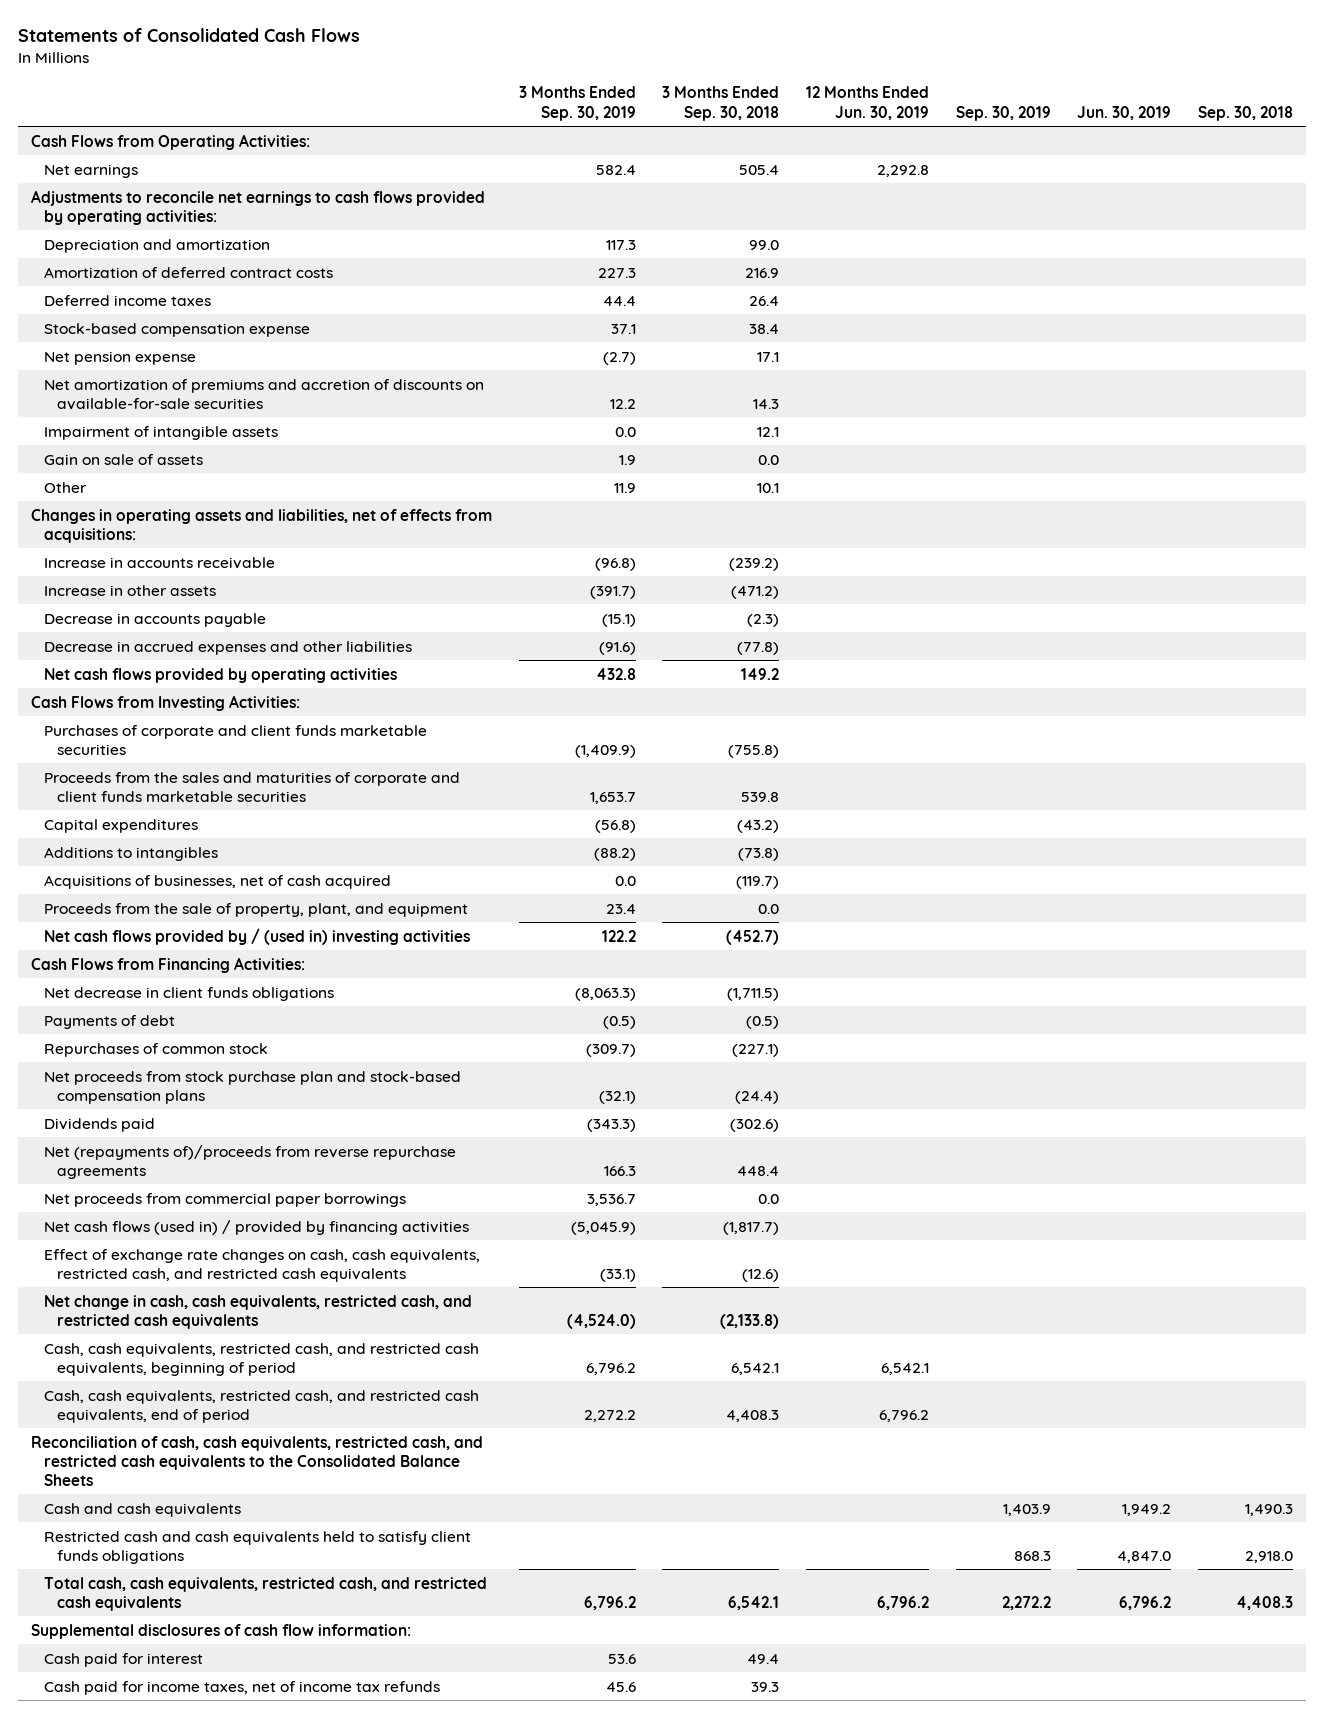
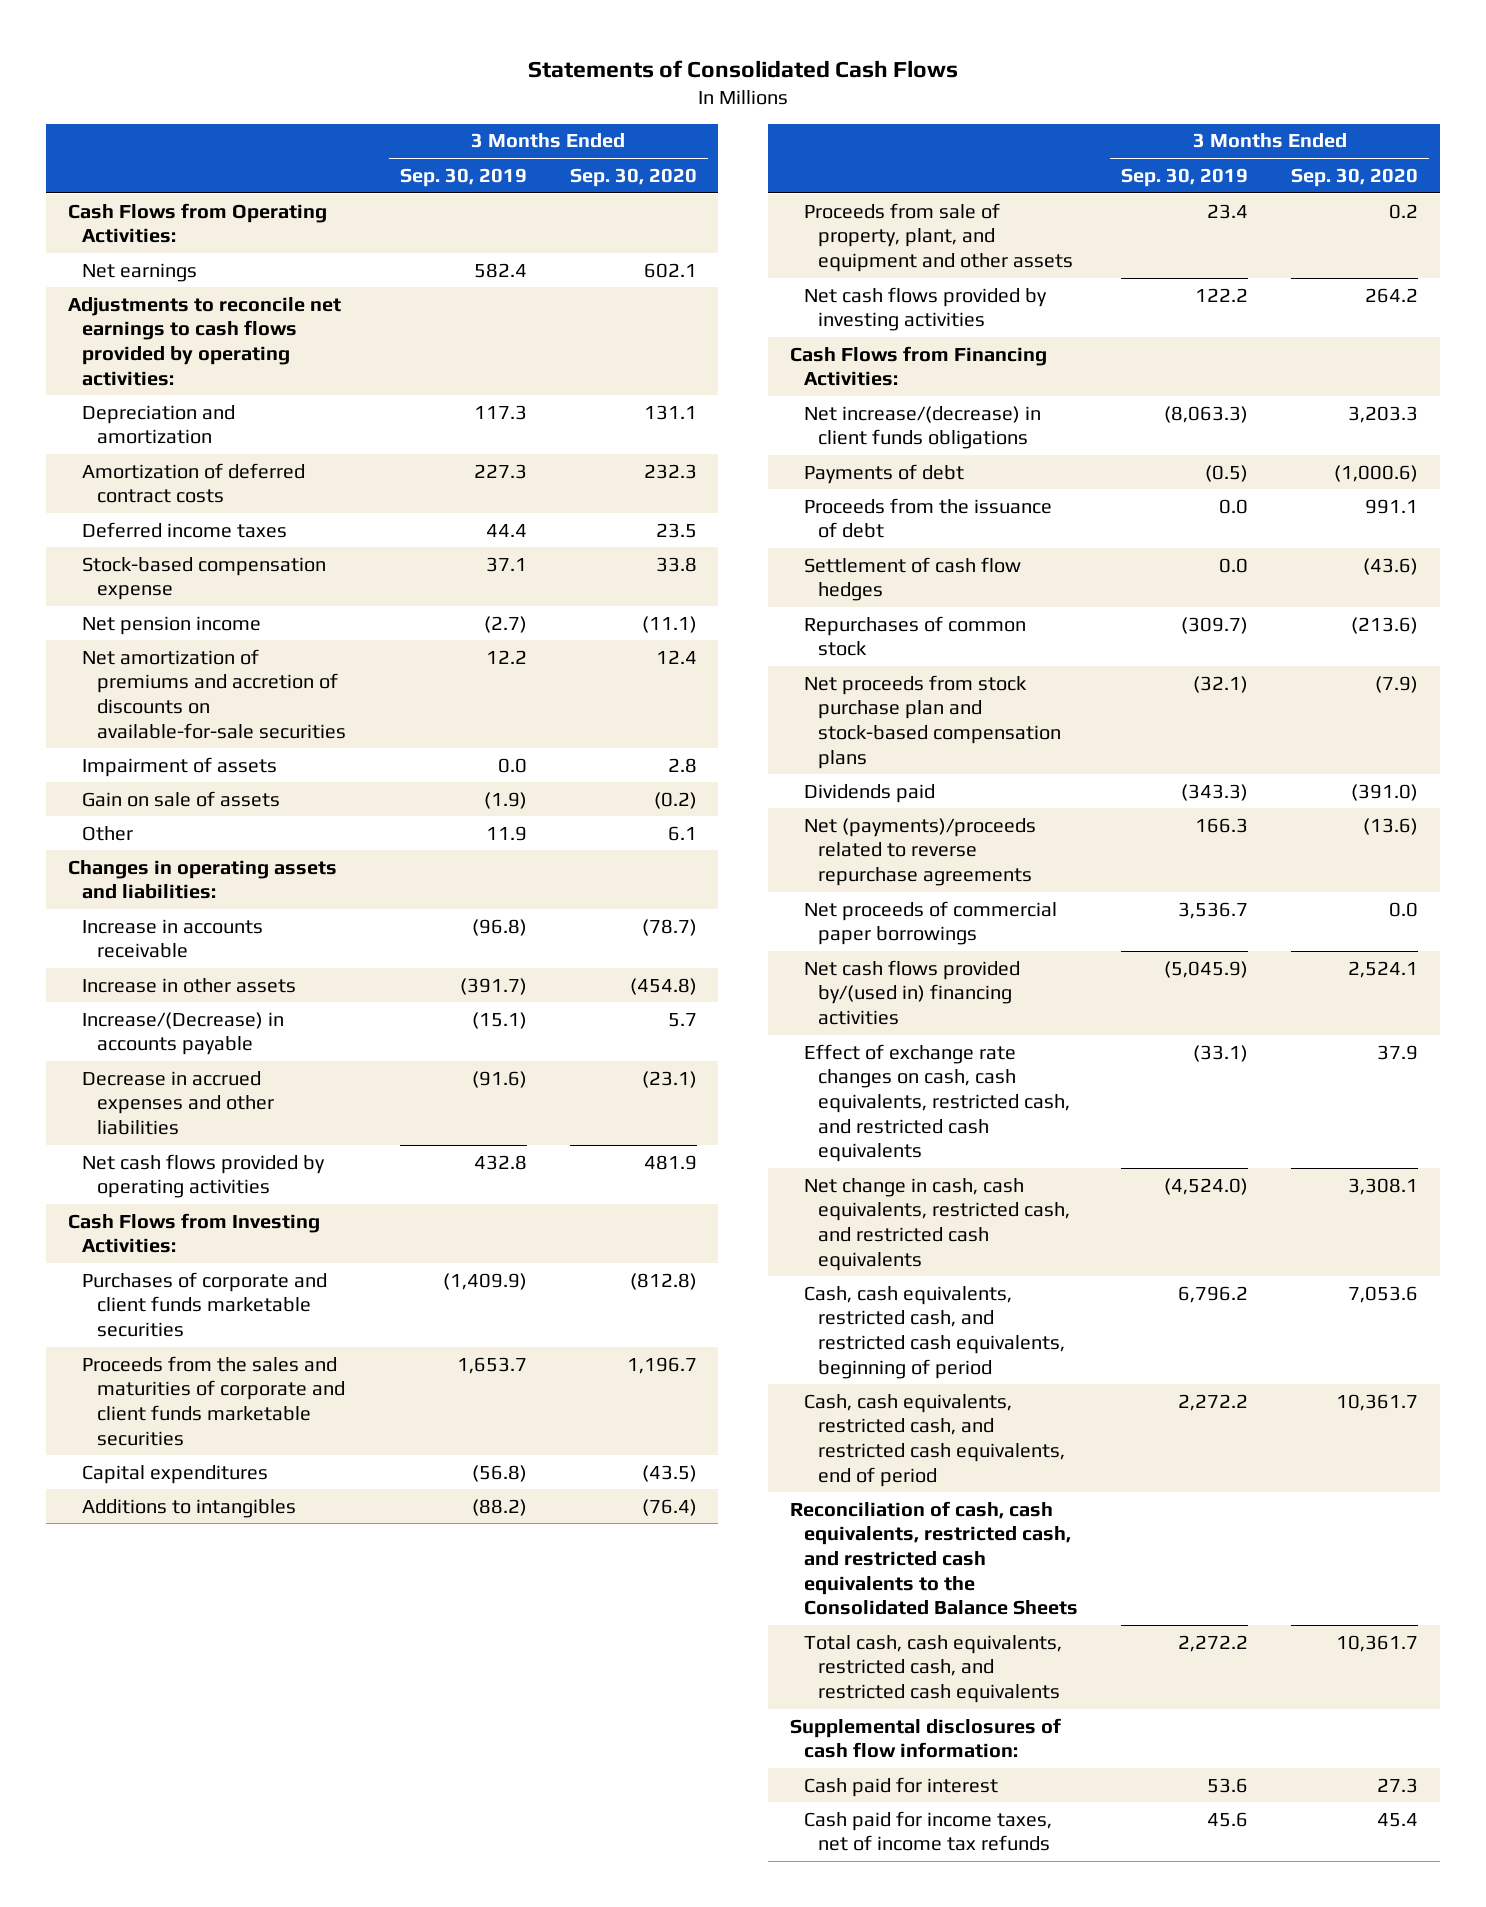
[662,86,780,121] 3 Months Ended Sep. 30, 2018 -> none
[806,86,930,120] 12 Months Ended Jun. 30, 2019 -> none
[955,105,1051,121] Sep. 30, 2019 -> none
[1077,105,1172,120] Jun. 30, 2019 -> none
[1197,105,1293,121] Sep. 30, 2018 -> none
none -> [569,167,697,187] Sep. 30, 2020
[44,350,197,365] Net pension expense -> [82,615,262,635] Net pension income
[44,425,279,440] Impairment of intangible assets -> [82,756,278,777] Impairment of assets
[618,454,636,465] 1.9 -> [483,791,527,809] (1.9)
[31,508,493,543] Changes in operating assets and liabilities, net of effects from acquisitions: -> [67,859,337,900] Changes in operating assets and liabilities:
[44,612,267,627] Decrease in accounts payable -> [82,1011,285,1056] Increase/(Decrease) in accounts payable
[44,874,392,889] Acquisitions of businesses, net of cash acquired -> none
[44,902,469,917] Proceeds from the sale of property, plant, and equipment -> [803,202,1074,273] Proceeds from sale of property, plant, and equipment and other assets
[44,927,471,945] Net cash flows provided by / (used in) investing activities -> [803,286,1047,332] Net cash flows provided by investing activities
[44,986,335,1001] Net decrease in client funds obligations -> [803,405,1041,450] Net increase/(decrease) in client funds obligations
none -> [803,497,1052,539] Proceeds from the issuance of debt
none -> [803,556,1021,602] Settlement of cash flow hedges
[44,1144,457,1179] Net (repayments of)/proceeds from reverse repurchase agreements -> [803,817,1036,887] Net (payments)/proceeds related to reverse repurchase agreements
[44,1192,407,1207] Net proceeds from commercial paper borrowings -> [803,900,1057,946] Net proceeds of commercial paper borrowings
[44,1219,470,1235] Net cash flows (used in) / provided by financing activities -> [803,959,1020,1026] Net cash flows provided by/(used in) financing activities
[44,1502,242,1517] Cash and cash equivalents -> none
[44,1530,472,1564] Restricted cash and cash equivalents held to satisfy client funds obligations -> none
[583,1595,636,1610] 6,796.2 -> [1178,1634,1249,1652] 2,272.2

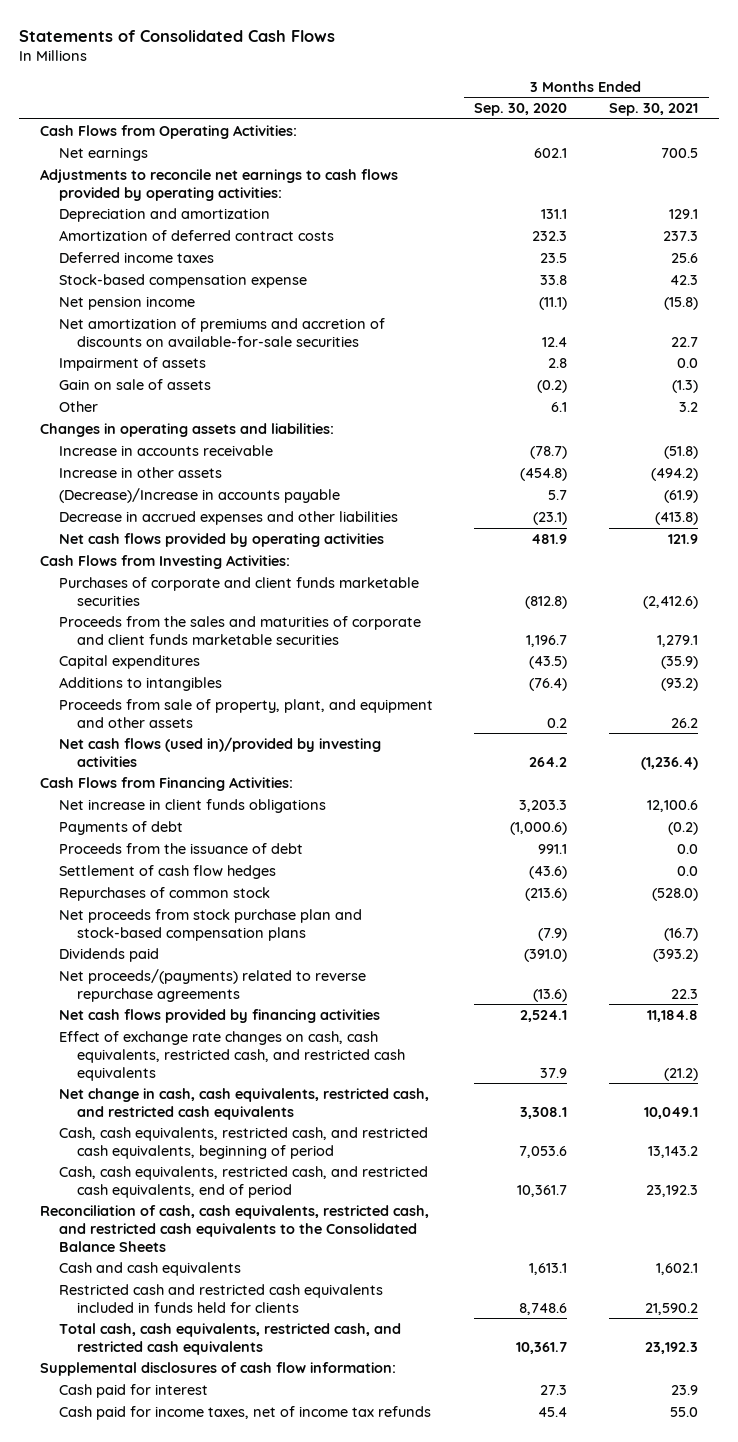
[399,167,527,187] Sep. 30, 2019 -> none
none -> [609,103,699,117] Sep. 30, 2021
[82,1011,285,1056] Increase/(Decrease) in accounts payable -> [58,487,340,503] (Decrease)/Increase in accounts payable
[803,286,1047,332] Net cash flows provided by investing activities -> [58,736,381,767] Net cash flows (used in)/provided by investing activities
[803,405,1041,450] Net increase/(decrease) in client funds obligations -> [58,798,326,813] Net increase in client funds obligations
[803,900,1057,946] Net proceeds of commercial paper borrowings -> none
[803,817,1036,887] Net (payments)/proceeds related to reverse repurchase agreements -> [58,968,366,1002] Net proceeds/(payments) related to reverse repurchase agreements
[803,959,1020,1026] Net cash flows provided by/(used in) financing activities -> [58,1008,380,1023] Net cash flows provided by financing activities
none -> [58,1261,241,1276] Cash and cash equivalents
none -> [58,1283,383,1313] Restricted cash and restricted cash equivalents included in funds held for clients

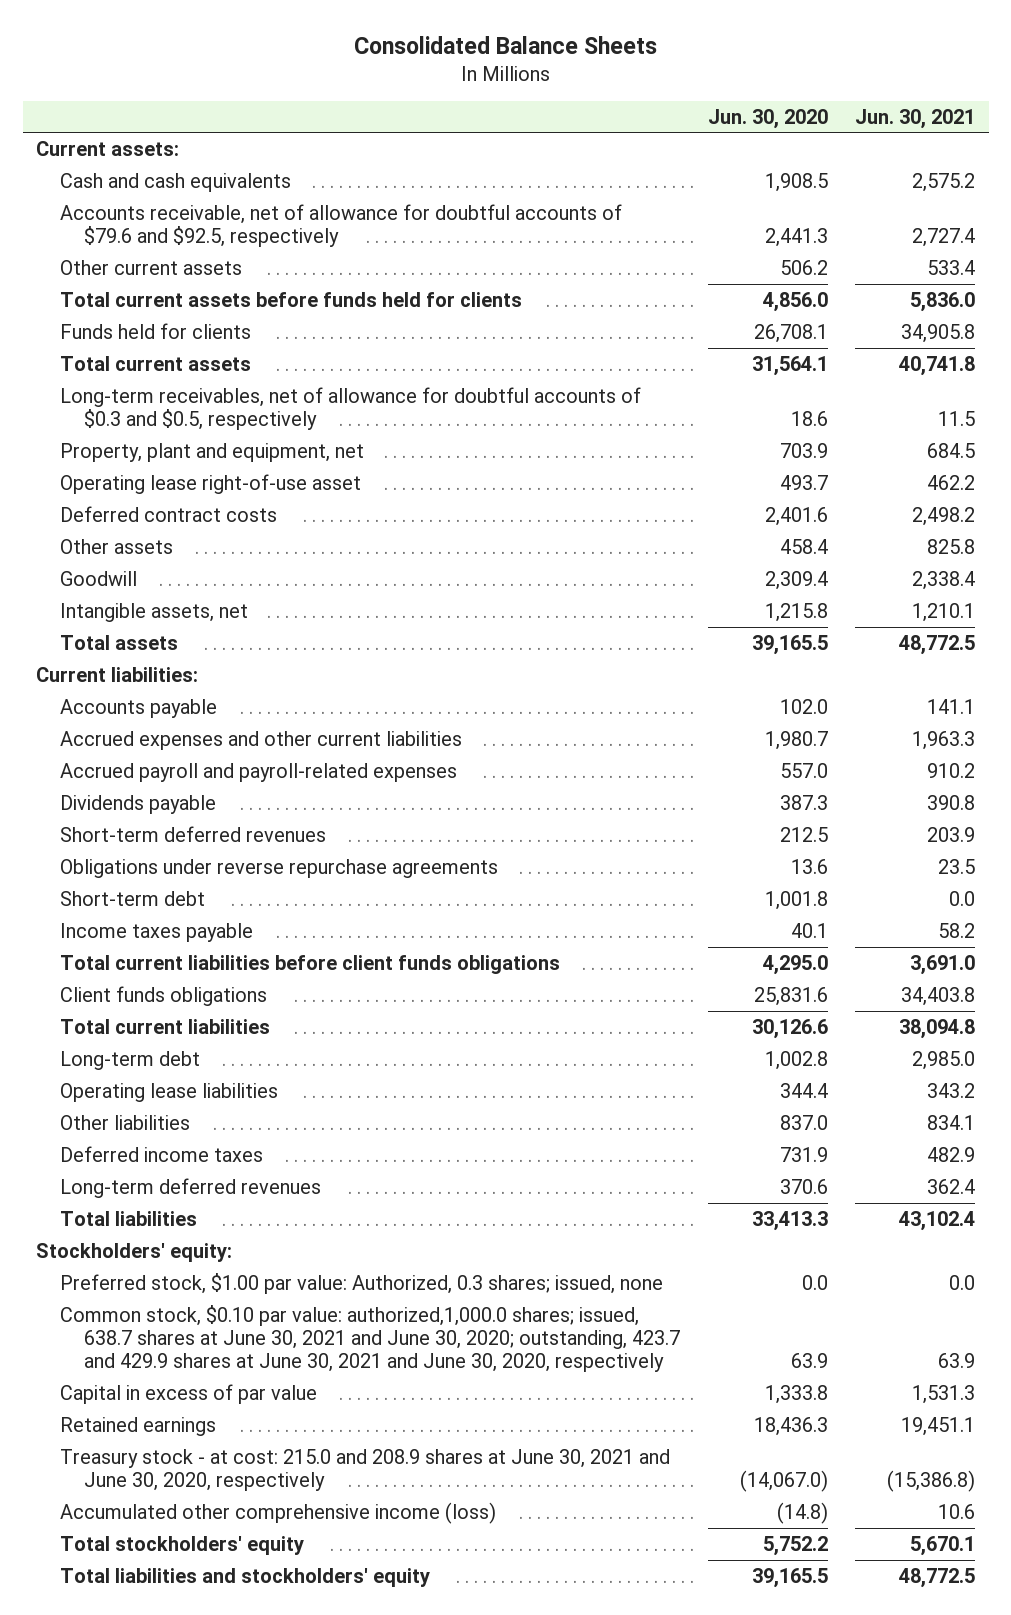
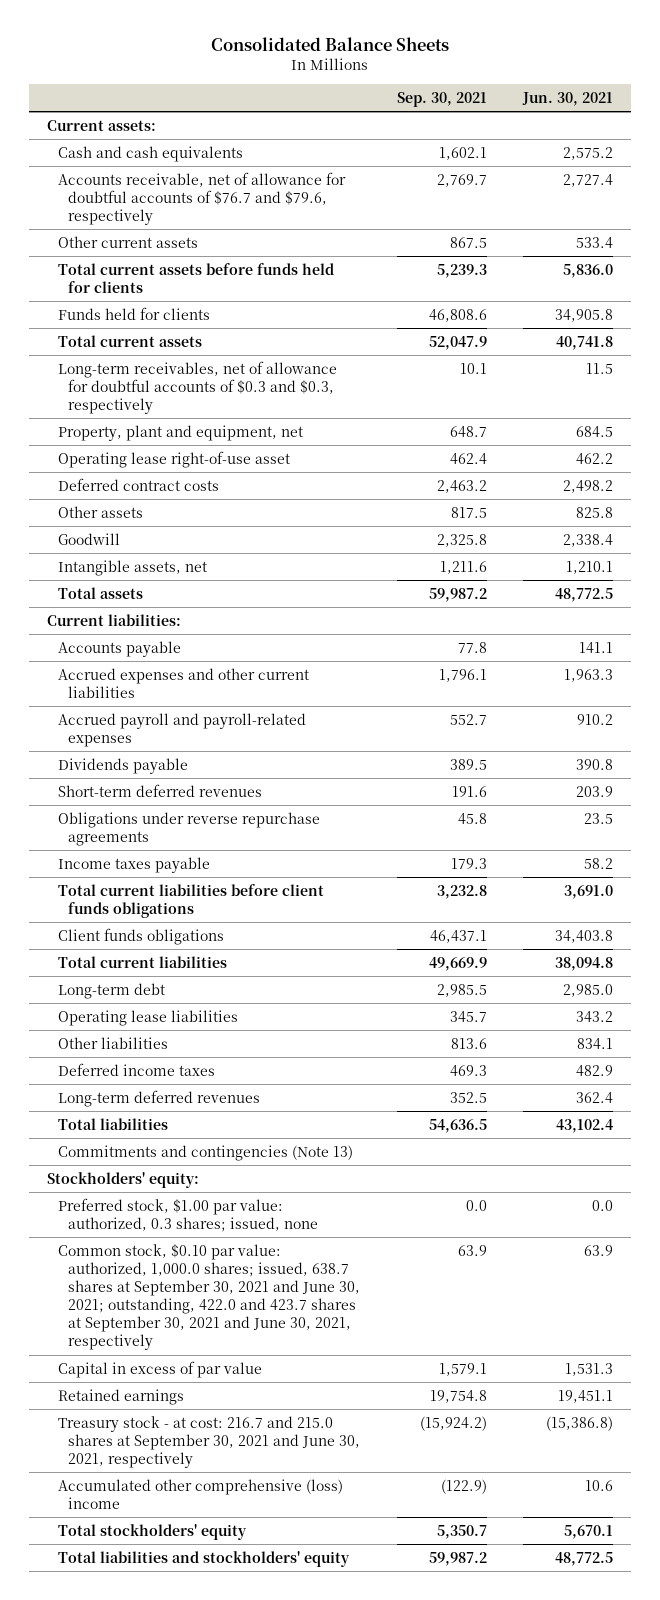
[707,108,828,129] Jun. 30, 2020 -> none
none -> [396,91,487,107] Sep. 30, 2021
[60,203,623,248] Accounts receivable, net of allowance for doubtful accounts of $79.6 and $92.5, respectively -> [57,171,346,225] Accounts receivable, net of allowance for doubtful accounts of $76.7 and $79.6, respectively
[60,386,642,431] Long-term receivables, net of allowance for doubtful accounts of $0.3 and $0.5, respectively -> [57,360,337,414] Long-term receivables, net of allowance for doubtful accounts of $0.3 and $0.3, respectively
[60,890,206,906] Short-term debt -> none
none -> [57,1144,353,1161] Commitments and contingencies (Note 13)
[60,1272,664,1294] Preferred stock, $1.00 par value: Authorized, 0.3 shares; issued, none -> [57,1197,319,1232] Preferred stock, $1.00 par value: authorized, 0.3 shares; issued, none
[60,1304,681,1373] Common stock, $0.10 par value: authorized,1,000.0 shares; issued, 638.7 shares at June 30, 2021 and June 30, 2020; outstanding, 423.7 and 429.9 shares at June 30, 2021 and June 30, 2020, respectively -> [57,1243,361,1351] Common stock, $0.10 par value: authorized, 1,000.0 shares; issued, 638.7 shares at September 30, 2021 and June 30, 2021; outstanding, 422.0 and 423.7 shares at September 30, 2021 and June 30, 2021, respectively
[60,1448,671,1492] Treasury stock - at cost: 215.0 and 208.9 shares at June 30, 2021 and June 30, 2020, respectively -> [57,1415,361,1468] Treasury stock - at cost: 216.7 and 215.0 shares at September 30, 2021 and June 30, 2021, respectively
[60,1501,497,1524] Accumulated other comprehensive income (loss) -> [57,1478,343,1509] Accumulated other comprehensive (loss) income

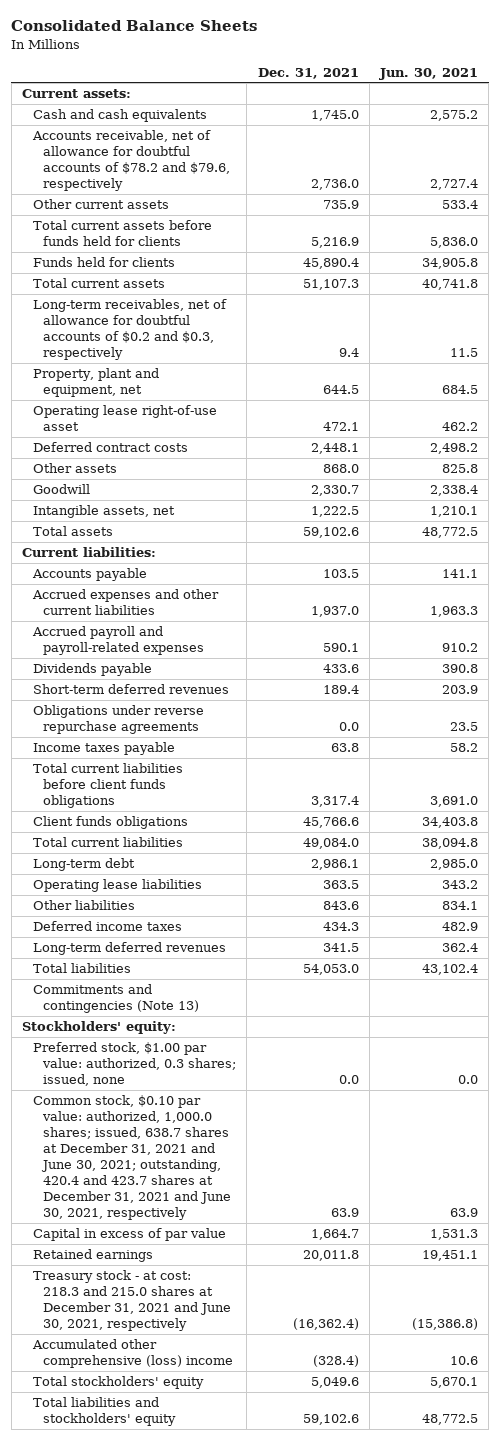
[396,91,487,107] Sep. 30, 2021 -> none
none -> [257,67,359,79] Dec. 31, 2021
[57,171,346,225] Accounts receivable, net of allowance for doubtful accounts of $76.7 and $79.6, respectively -> [31,130,231,192] Accounts receivable, net of allowance for doubtful accounts of $78.2 and $79.6, respectively
[57,360,337,414] Long-term receivables, net of allowance for doubtful accounts of $0.3 and $0.3, respectively -> [32,299,227,361] Long-term receivables, net of allowance for doubtful accounts of $0.2 and $0.3, respectively
[57,1243,361,1351] Common stock, $0.10 par value: authorized, 1,000.0 shares; issued, 638.7 shares at September 30, 2021 and June 30, 2021; outstanding, 422.0 and 423.7 shares at September 30, 2021 and June 30, 2021, respectively -> [32,1095,232,1221] Common stock, $0.10 par value: authorized, 1,000.0 shares; issued, 638.7 shares at December 31, 2021 and June 30, 2021; outstanding, 420.4 and 423.7 shares at December 31, 2021 and June 30, 2021, respectively
[57,1415,361,1468] Treasury stock - at cost: 216.7 and 215.0 shares at September 30, 2021 and June 30, 2021, respectively -> [32,1270,232,1332] Treasury stock - at cost: 218.3 and 215.0 shares at December 31, 2021 and June 30, 2021, respectively

